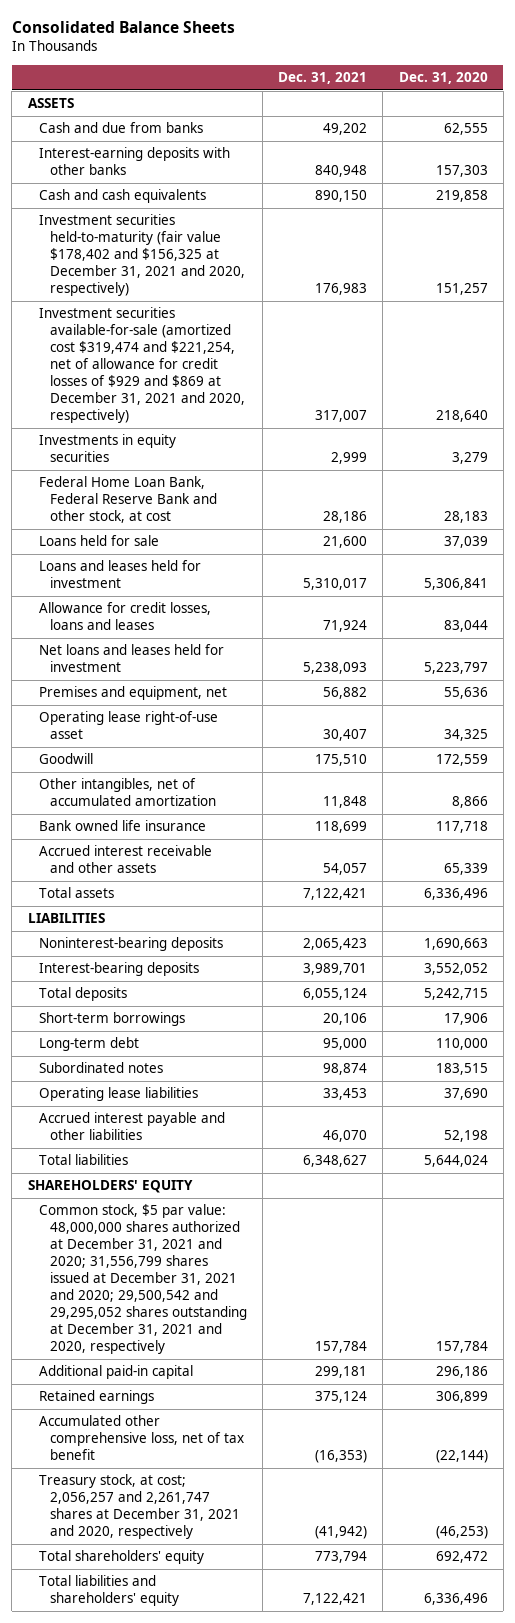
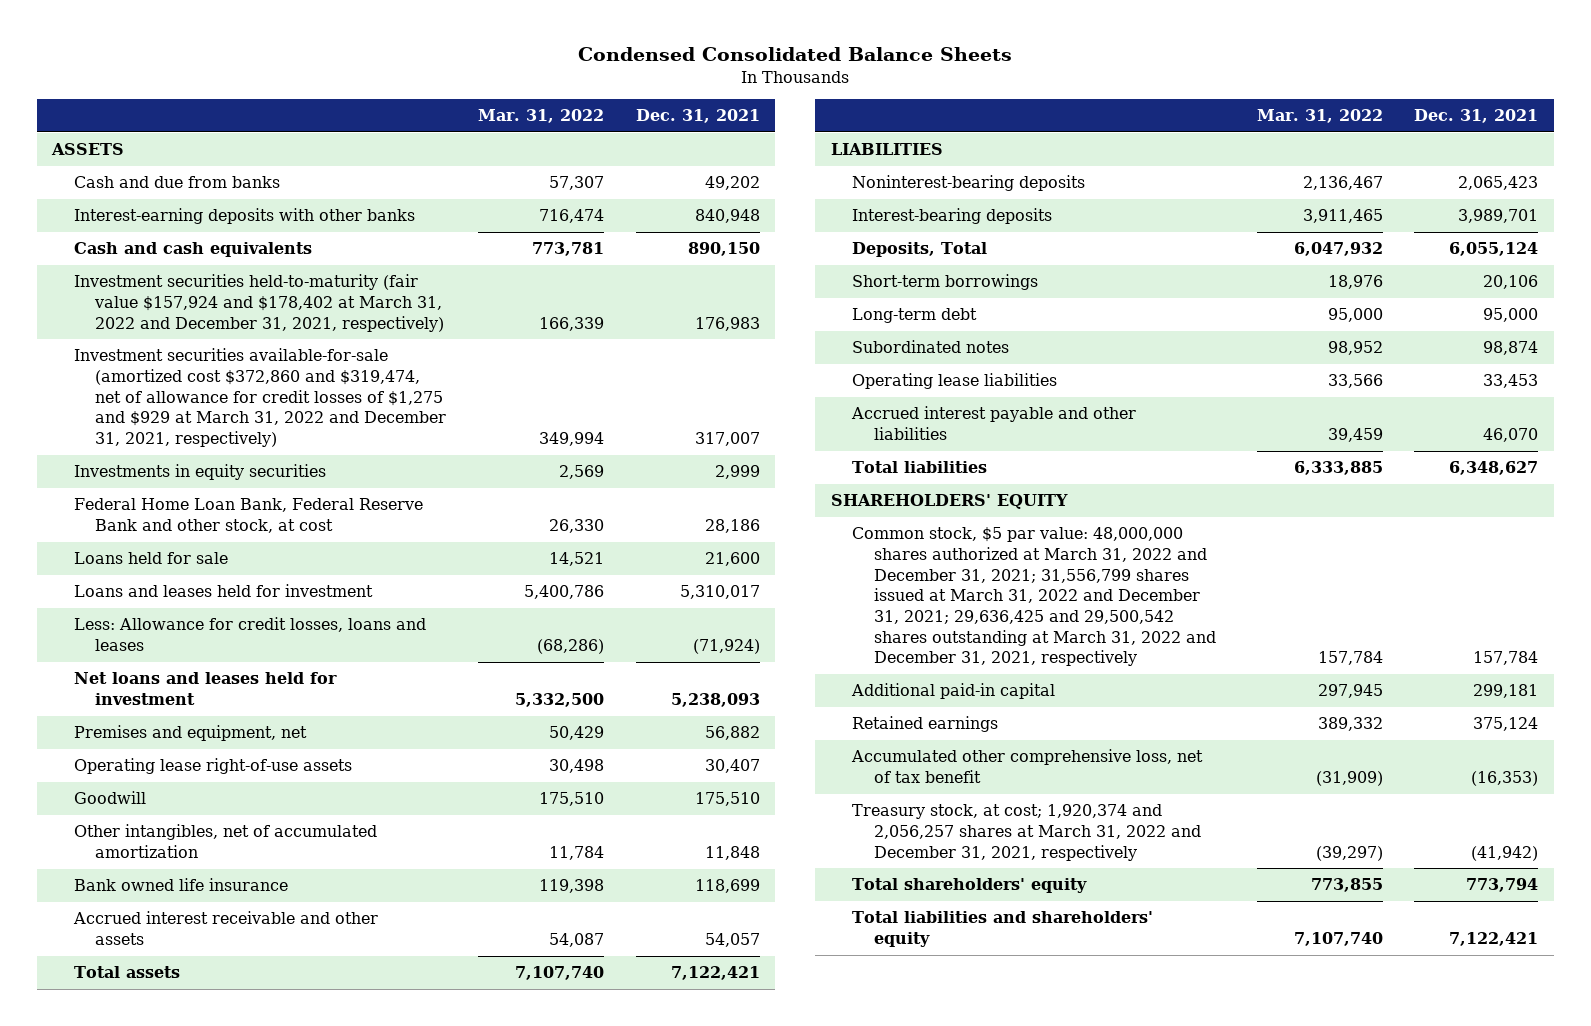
[11,20,235,33] Consolidated Balance Sheets -> [578,47,1013,62] Condensed Consolidated Balance Sheets
[398,72,488,85] Dec. 31, 2020 -> none
none -> [477,109,604,124] Mar. 31, 2022
[38,214,245,297] Investment securities held-to-maturity (fair value $178,402 and $156,325 at December 31, 2021 and 2020, respectively) -> [73,274,445,332] Investment securities held-to-maturity (fair value $157,924 and $178,402 at March 31, 2022 and December 31, 2021, respectively)
[38,307,245,424] Investment securities available-for-sale (amortized cost $319,474 and $221,254, net of allowance for credit losses of $929 and $869 at December 31, 2021 and 2020, respectively) -> [73,348,447,447] Investment securities available-for-sale (amortized cost $372,860 and $319,474, net of allowance for credit losses of $1,275 and $929 at March 31, 2022 and December 31, 2021, respectively)
[38,602,211,631] Allowance for credit losses, loans and leases -> [73,617,426,652] Less: Allowance for credit losses, loans and leases
[323,620,368,633] 71,924 -> [692,639,760,655] (71,924)
[38,711,218,740] Operating lease right-of-use asset -> [73,758,352,775] Operating lease right-of-use assets
[38,987,127,1002] Total deposits -> [852,242,988,258] Deposits, Total
[38,1204,247,1355] Common stock, $5 par value: 48,000,000 shares authorized at December 31, 2021 and 2020; 31,556,799 shares issued at December 31, 2021 and 2020; 29,500,542 and 29,295,052 shares outstanding at December 31, 2021 and 2020, respectively -> [852,527,1216,667] Common stock, $5 par value: 48,000,000 shares authorized at March 31, 2022 and December 31, 2021; 31,556,799 shares issued at March 31, 2022 and December 31, 2021; 29,636,425 and 29,500,542 shares outstanding at March 31, 2022 and December 31, 2021, respectively
[38,1474,240,1540] Treasury stock, at cost; 2,056,257 and 2,261,747 shares at December 31, 2021 and 2020, respectively -> [852,804,1201,861] Treasury stock, at cost; 1,920,374 and 2,056,257 shares at March 31, 2022 and December 31, 2021, respectively

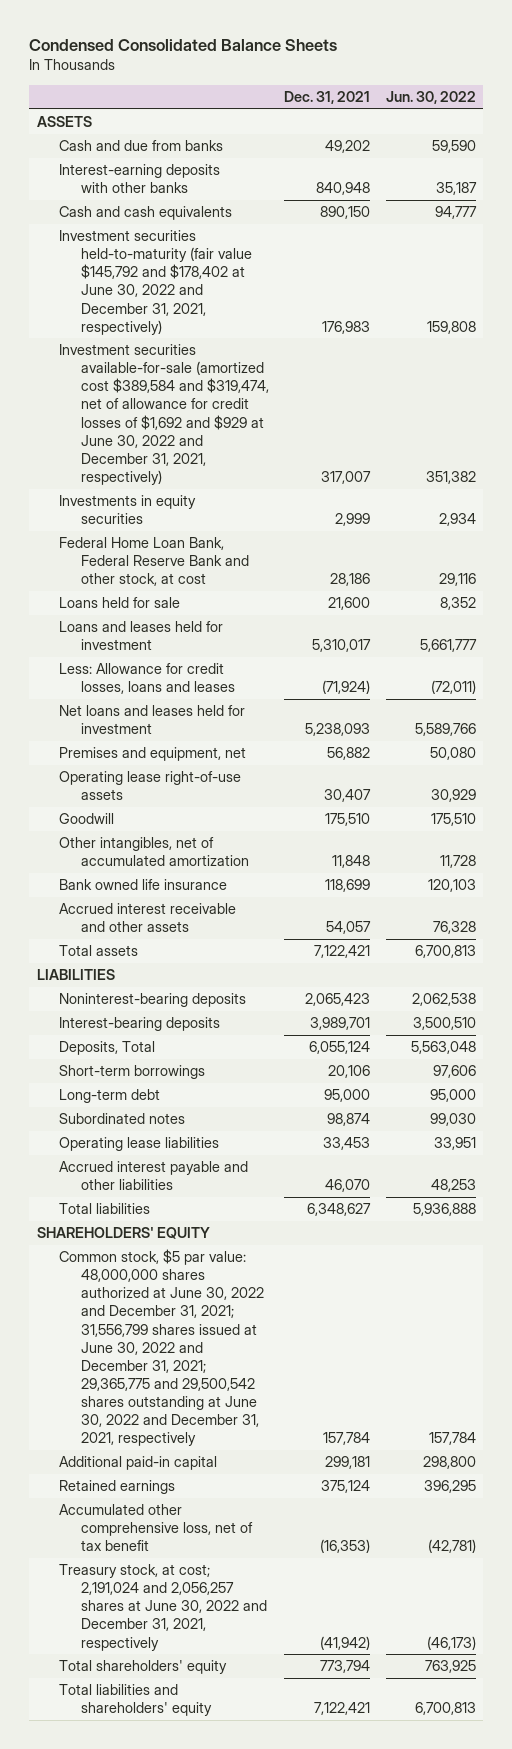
[477,109,604,124] Mar. 31, 2022 -> none
none -> [385,90,476,104] Jun. 30, 2022
[73,274,445,332] Investment securities held-to-maturity (fair value $157,924 and $178,402 at March 31, 2022 and December 31, 2021, respectively) -> [58,230,253,335] Investment securities held-to-maturity (fair value $145,792 and $178,402 at June 30, 2022 and December 31, 2021, respectively)
[73,348,447,447] Investment securities available-for-sale (amortized cost $372,860 and $319,474, net of allowance for credit losses of $1,275 and $929 at March 31, 2022 and December 31, 2021, respectively) -> [58,344,270,485] Investment securities available-for-sale (amortized cost $389,584 and $319,474, net of allowance for credit losses of $1,692 and $929 at June 30, 2022 and December 31, 2021, respectively)
[852,527,1216,667] Common stock, $5 par value: 48,000,000 shares authorized at March 31, 2022 and December 31, 2021; 31,556,799 shares issued at March 31, 2022 and December 31, 2021; 29,636,425 and 29,500,542 shares outstanding at March 31, 2022 and December 31, 2021, respectively -> [58,1249,265,1446] Common stock, $5 par value: 48,000,000 shares authorized at June 30, 2022 and December 31, 2021; 31,556,799 shares issued at June 30, 2022 and December 31, 2021; 29,365,775 and 29,500,542 shares outstanding at June 30, 2022 and December 31, 2021, respectively
[852,804,1201,861] Treasury stock, at cost; 1,920,374 and 2,056,257 shares at March 31, 2022 and December 31, 2021, respectively -> [58,1564,268,1651] Treasury stock, at cost; 2,191,024 and 2,056,257 shares at June 30, 2022 and December 31, 2021, respectively

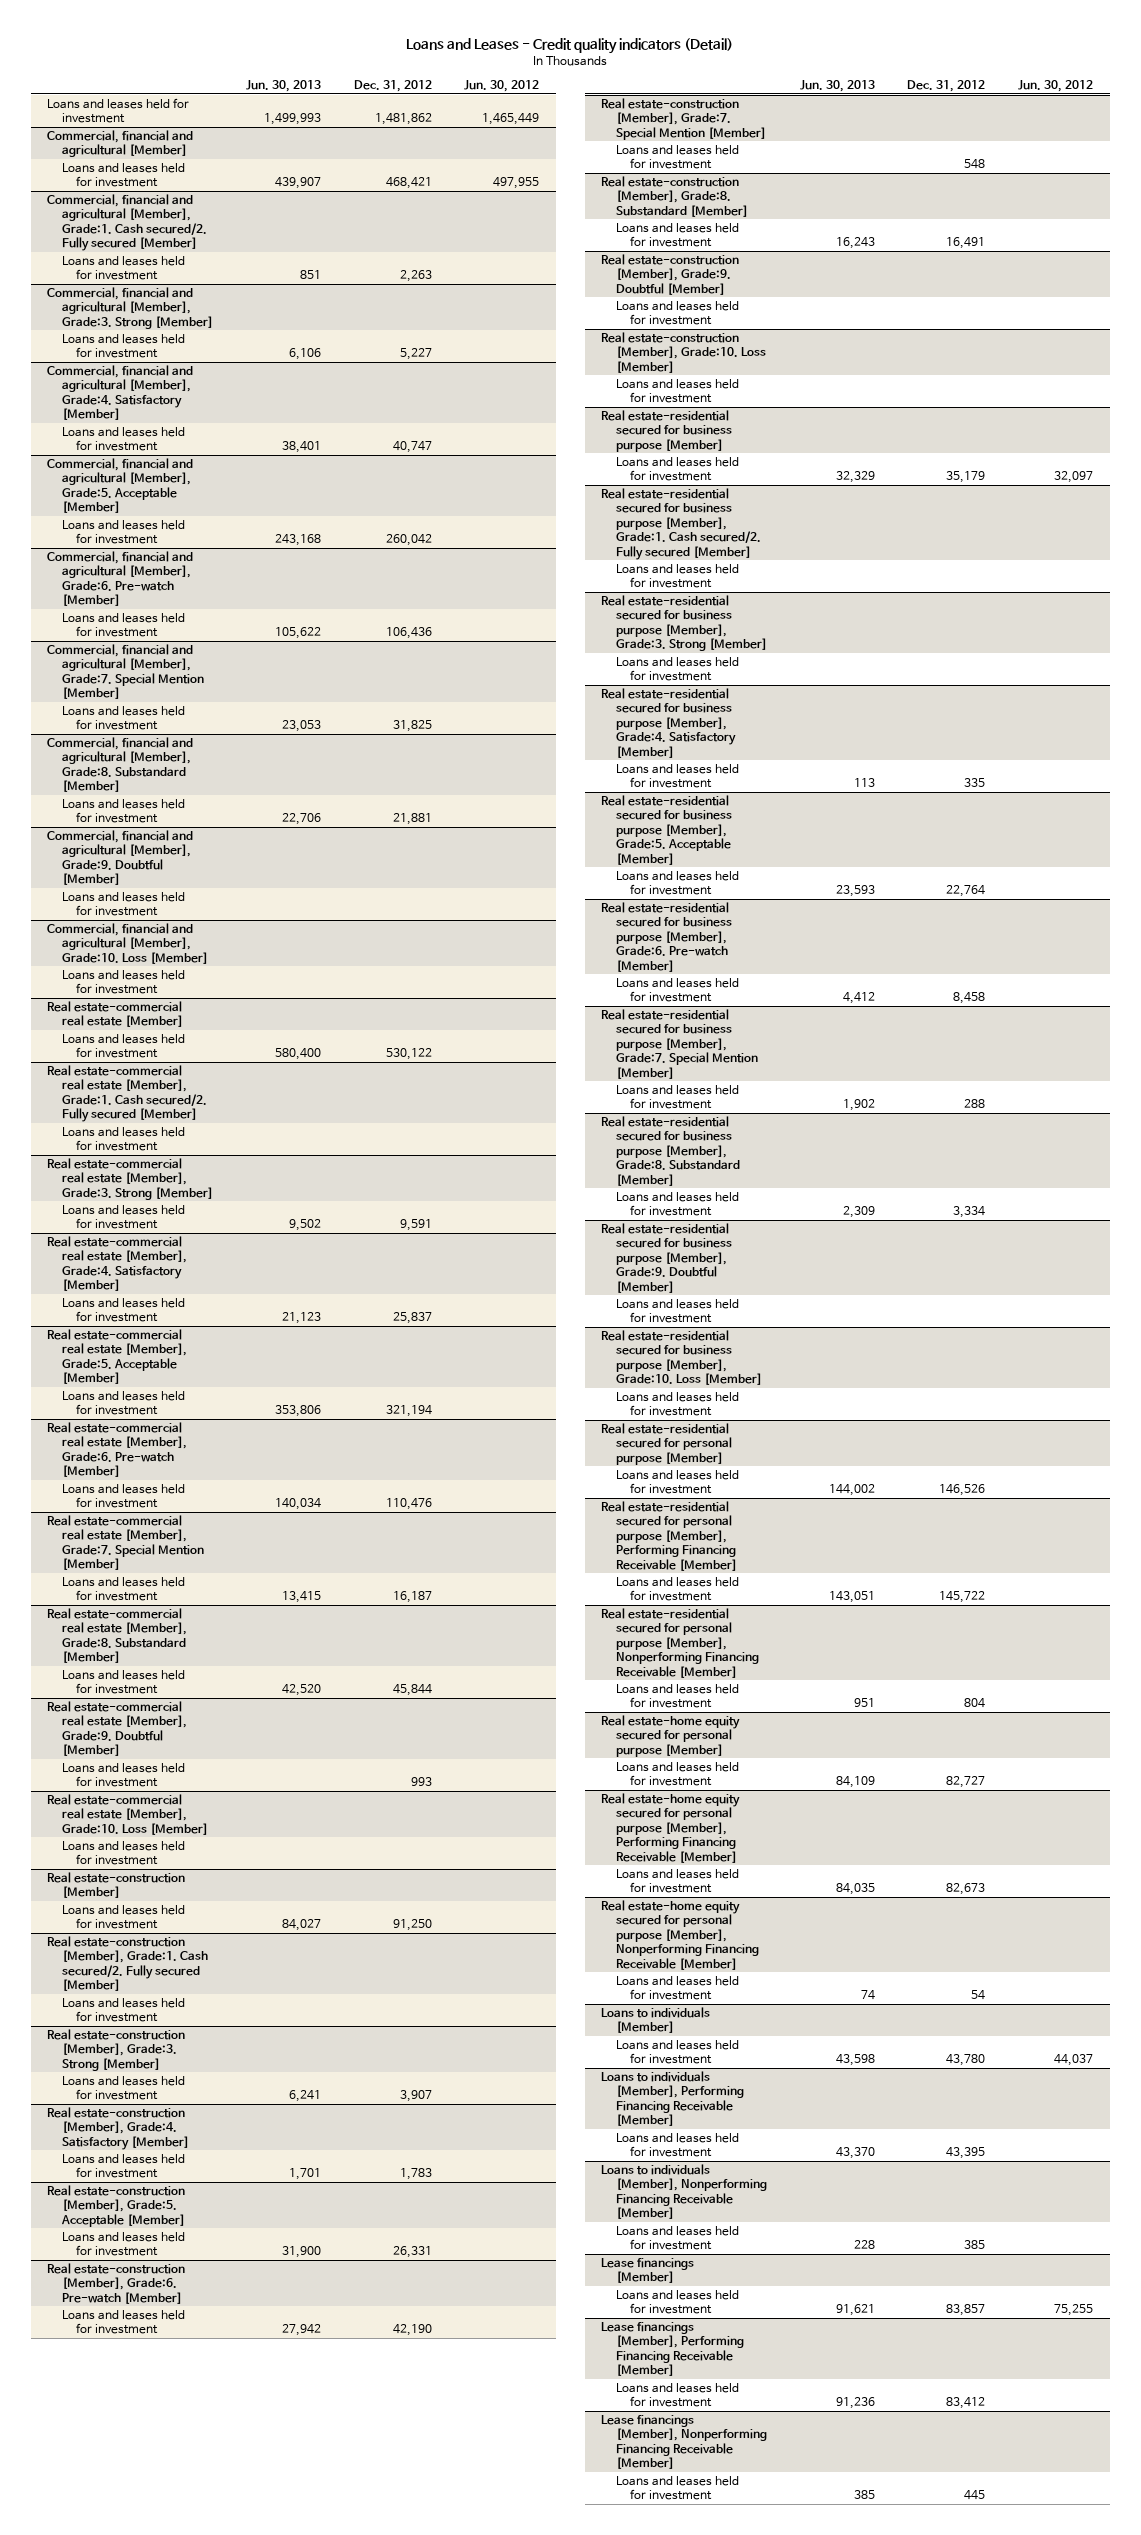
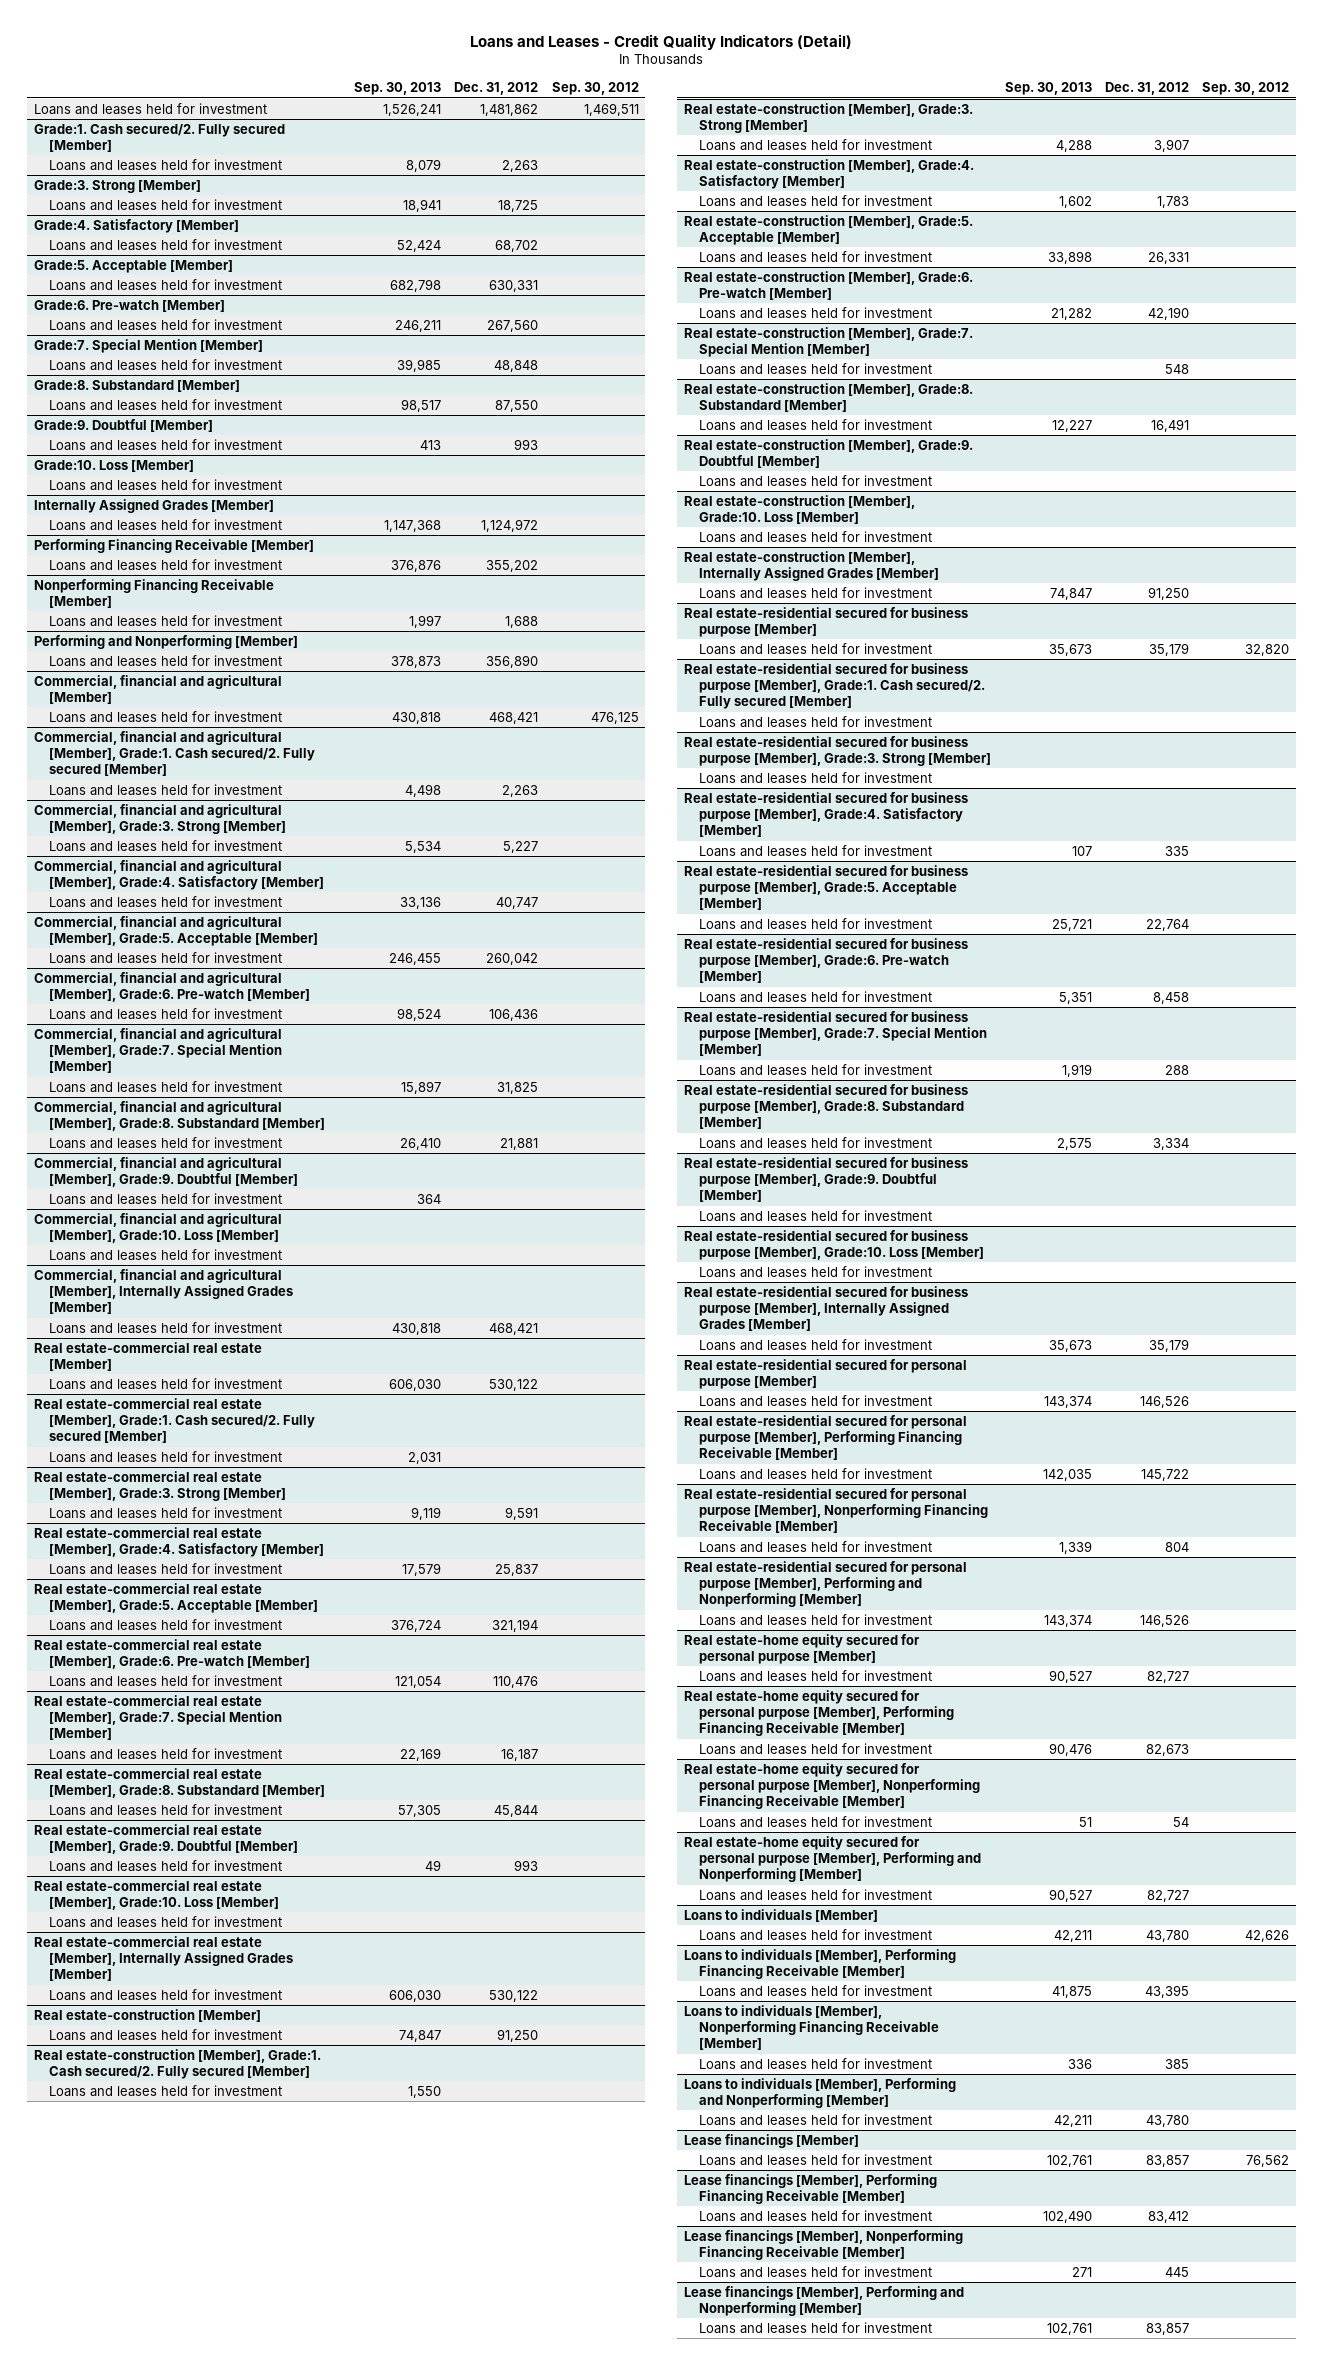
[406,37,734,54] Loans and Leases - Credit quality indicators (Detail) -> [470,34,853,51] Loans and Leases - Credit Quality Indicators (Detail)
[245,80,321,93] Jun. 30, 2013 -> none
[464,80,540,93] Jun. 30, 2012 -> none
none -> [354,82,442,96] Sep. 30, 2013
none -> [551,82,639,96] Sep. 30, 2012
none -> [33,123,285,152] Grade:1. Cash secured/2. Fully secured [Member]
none -> [48,158,282,171] Loans and leases held for investment
none -> [33,179,201,193] Grade:3. Strong [Member]
none -> [48,198,282,211] Loans and leases held for investment
none -> [33,218,239,233] Grade:4. Satisfactory [Member]
none -> [48,238,282,251] Loans and leases held for investment
none -> [33,259,233,273] Grade:5. Acceptable [Member]
none -> [48,278,282,291] Loans and leases held for investment
none -> [33,299,225,312] Grade:6. Pre-watch [Member]
none -> [48,318,282,331] Loans and leases held for investment
none -> [33,338,263,353] Grade:7. Special Mention [Member]
none -> [48,358,282,371] Loans and leases held for investment
none -> [33,379,240,392] Grade:8. Substandard [Member]
none -> [48,398,282,411] Loans and leases held for investment
none -> [33,418,213,432] Grade:9. Doubtful [Member]
none -> [48,438,282,451] Loans and leases held for investment
none -> [33,459,194,472] Grade:10. Loss [Member]
none -> [48,478,282,491] Loans and leases held for investment
none -> [33,498,274,513] Internally Assigned Grades [Member]
none -> [48,518,282,531] Loans and leases held for investment
none -> [33,538,314,553] Performing Financing Receivable [Member]
none -> [48,558,282,571] Loans and leases held for investment
none -> [33,578,274,608] Nonperforming Financing Receivable [Member]
none -> [48,614,282,627] Loans and leases held for investment
none -> [33,634,298,649] Performing and Nonperforming [Member]
none -> [48,654,282,667] Loans and leases held for investment
none -> [33,1268,293,1315] Commercial, financial and agricultural [Member], Internally Assigned Grades [Member]
none -> [48,1321,282,1334] Loans and leases held for investment
none -> [33,1935,293,1982] Real estate-commercial real estate [Member], Internally Assigned Grades [Member]
none -> [48,1988,282,2001] Loans and leases held for investment
none -> [684,550,940,581] Real estate-construction [Member], Internally Assigned Grades [Member]
none -> [699,586,933,599] Loans and leases held for investment
none -> [684,1285,969,1332] Real estate-residential secured for business purpose [Member], Internally Assigned Grades [Member]
none -> [699,1338,933,1351] Loans and leases held for investment
none -> [684,1560,968,1608] Real estate-residential secured for personal purpose [Member], Performing and Nonperforming [Member]
none -> [699,1613,933,1626] Loans and leases held for investment
none -> [684,1835,982,1883] Real estate-home equity secured for personal purpose [Member], Performing and Nonperforming [Member]
none -> [699,1888,933,1901] Loans and leases held for investment
none -> [684,2077,957,2108] Loans to individuals [Member], Performing and Nonperforming [Member]
none -> [699,2113,933,2126] Loans and leases held for investment
none -> [684,2285,965,2316] Lease financings [Member], Performing and Nonperforming [Member]
none -> [699,2321,933,2334] Loans and leases held for investment

